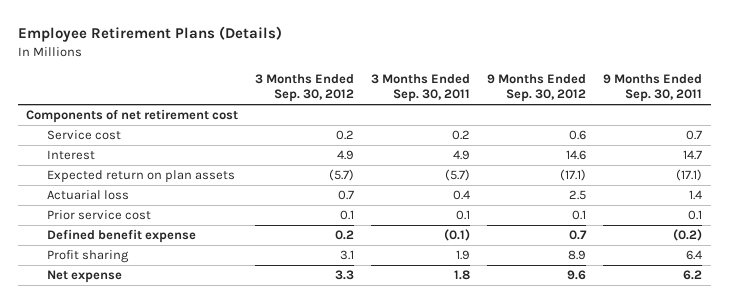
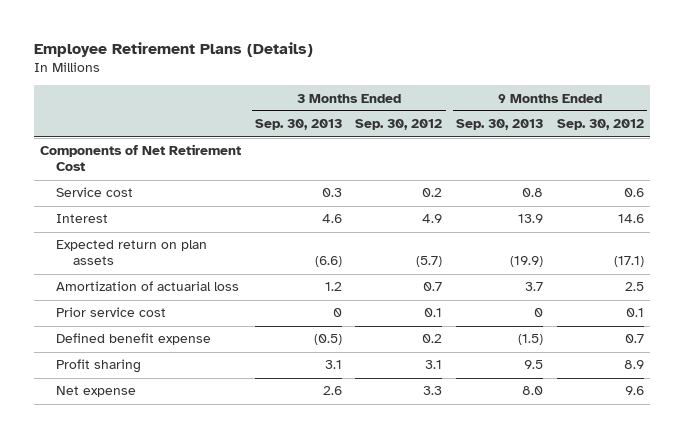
[371,74,471,103] 3 Months Ended Sep. 30, 2011 -> none
[603,74,703,103] 9 Months Ended Sep. 30, 2011 -> none
none -> [254,119,342,131] Sep. 30, 2013
none -> [456,119,544,131] Sep. 30, 2013
[26,109,239,124] Components of net retirement cost -> [40,144,242,172] Components of Net Retirement Cost
[46,190,129,201] Actuarial loss -> [56,281,240,292] Amortization of actuarial loss

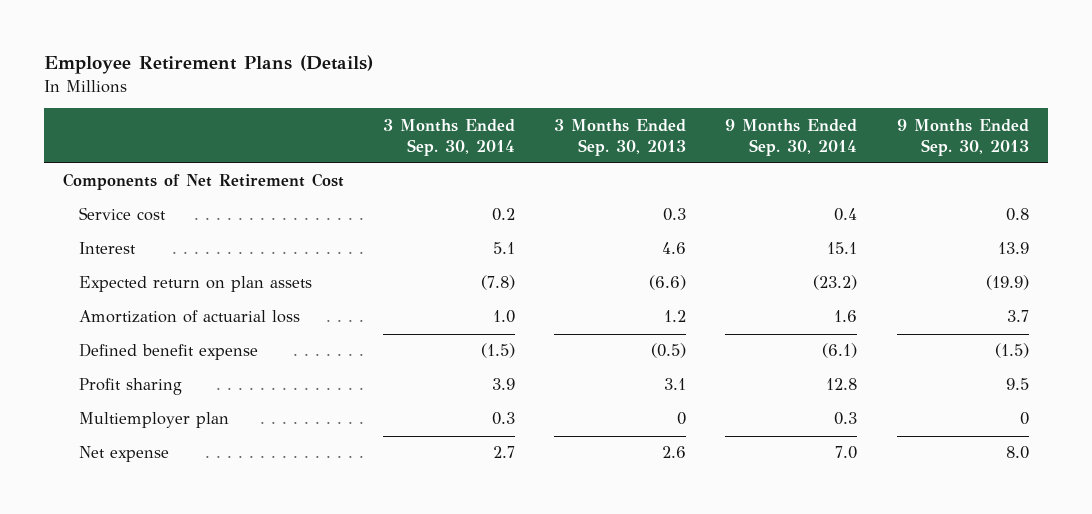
[355,119,443,131] Sep. 30, 2012 -> none
[556,119,644,131] Sep. 30, 2012 -> none
none -> [383,118,516,156] 3 Months Ended Sep. 30, 2014
none -> [725,118,858,156] 9 Months Ended Sep. 30, 2014
[56,307,167,318] Prior service cost -> none
none -> [78,412,229,429] Multiemployer plan

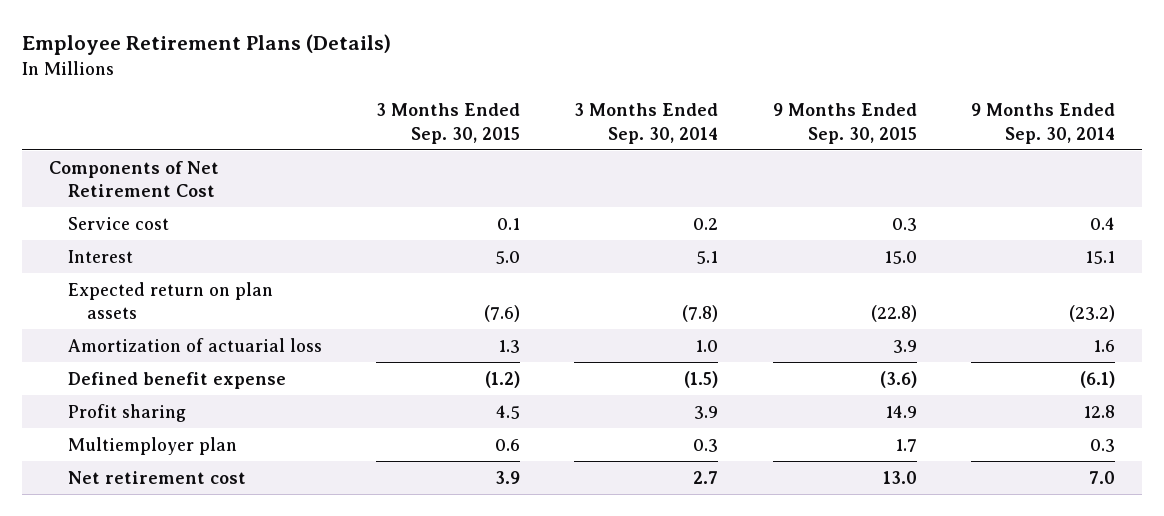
[554,118,687,156] 3 Months Ended Sep. 30, 2013 -> none
[896,118,1029,156] 9 Months Ended Sep. 30, 2013 -> none
none -> [376,102,521,144] 3 Months Ended Sep. 30, 2015
none -> [772,102,917,144] 9 Months Ended Sep. 30, 2015
[78,446,169,463] Net expense -> [68,470,247,484] Net retirement cost

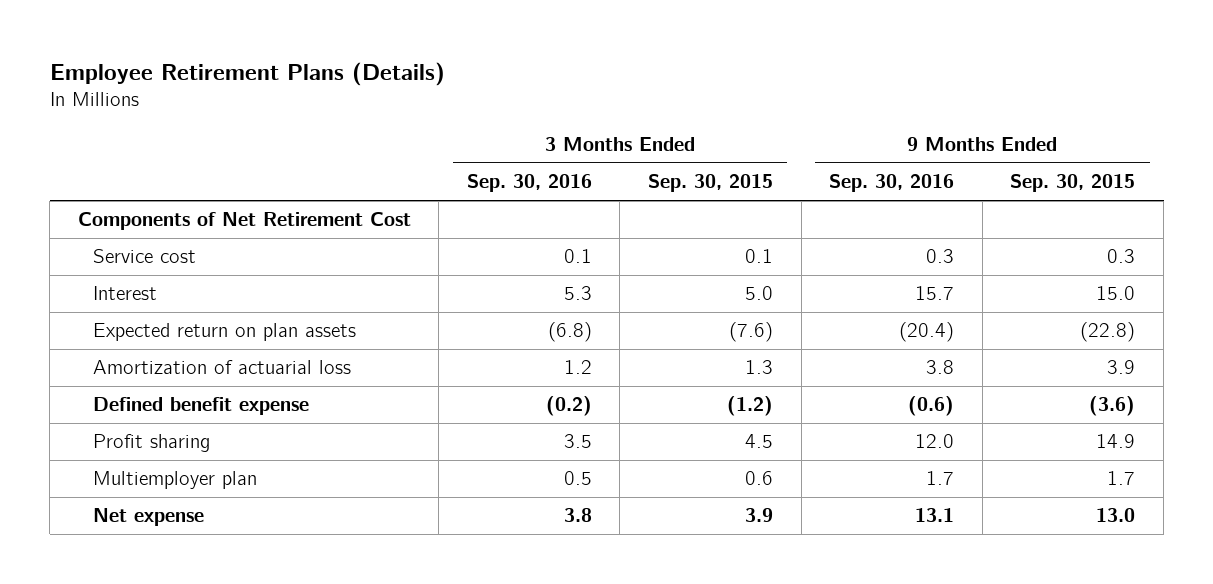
[574,102,719,144] 3 Months Ended Sep. 30, 2014 -> none
[970,102,1115,144] 9 Months Ended Sep. 30, 2014 -> none
none -> [466,174,592,193] Sep. 30, 2016
none -> [829,174,955,193] Sep. 30, 2016
[68,470,247,484] Net retirement cost -> [92,508,204,527] Net expense

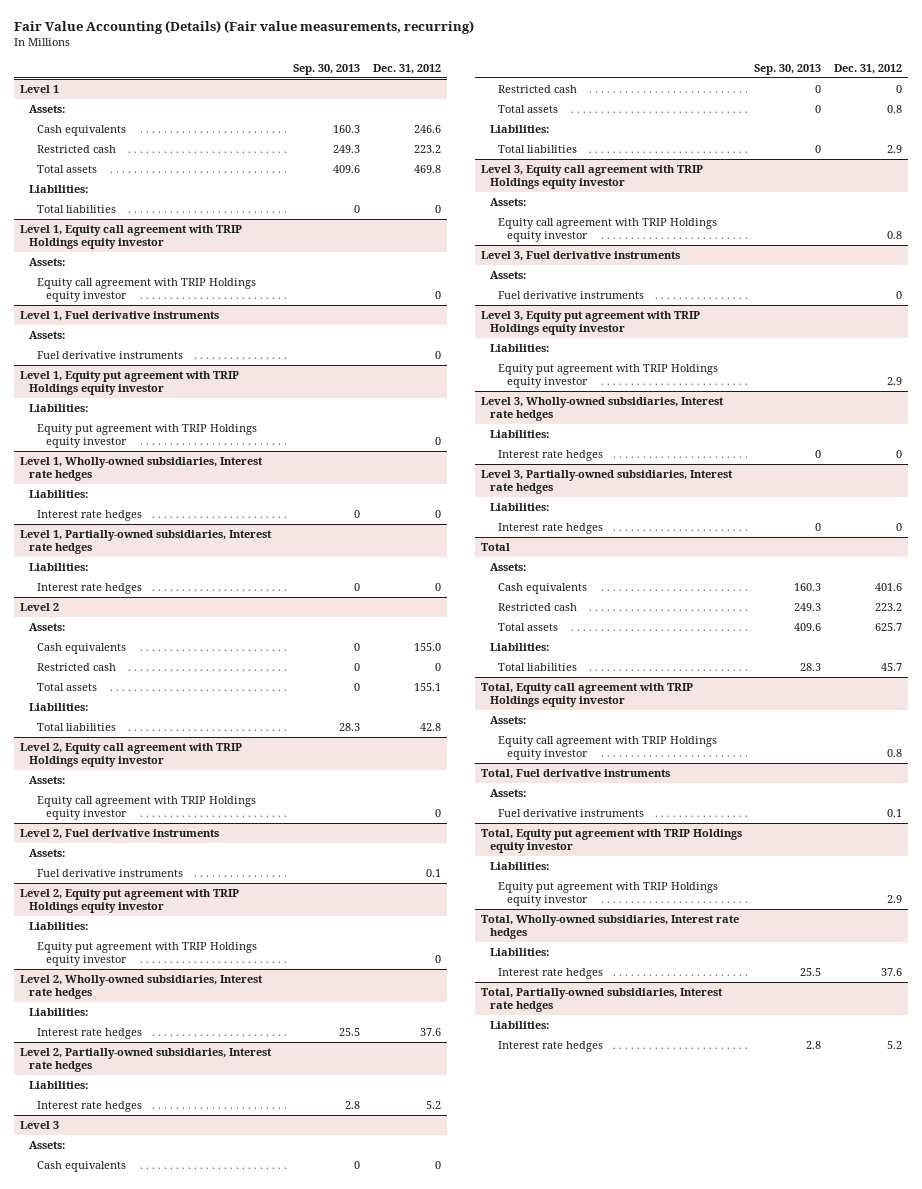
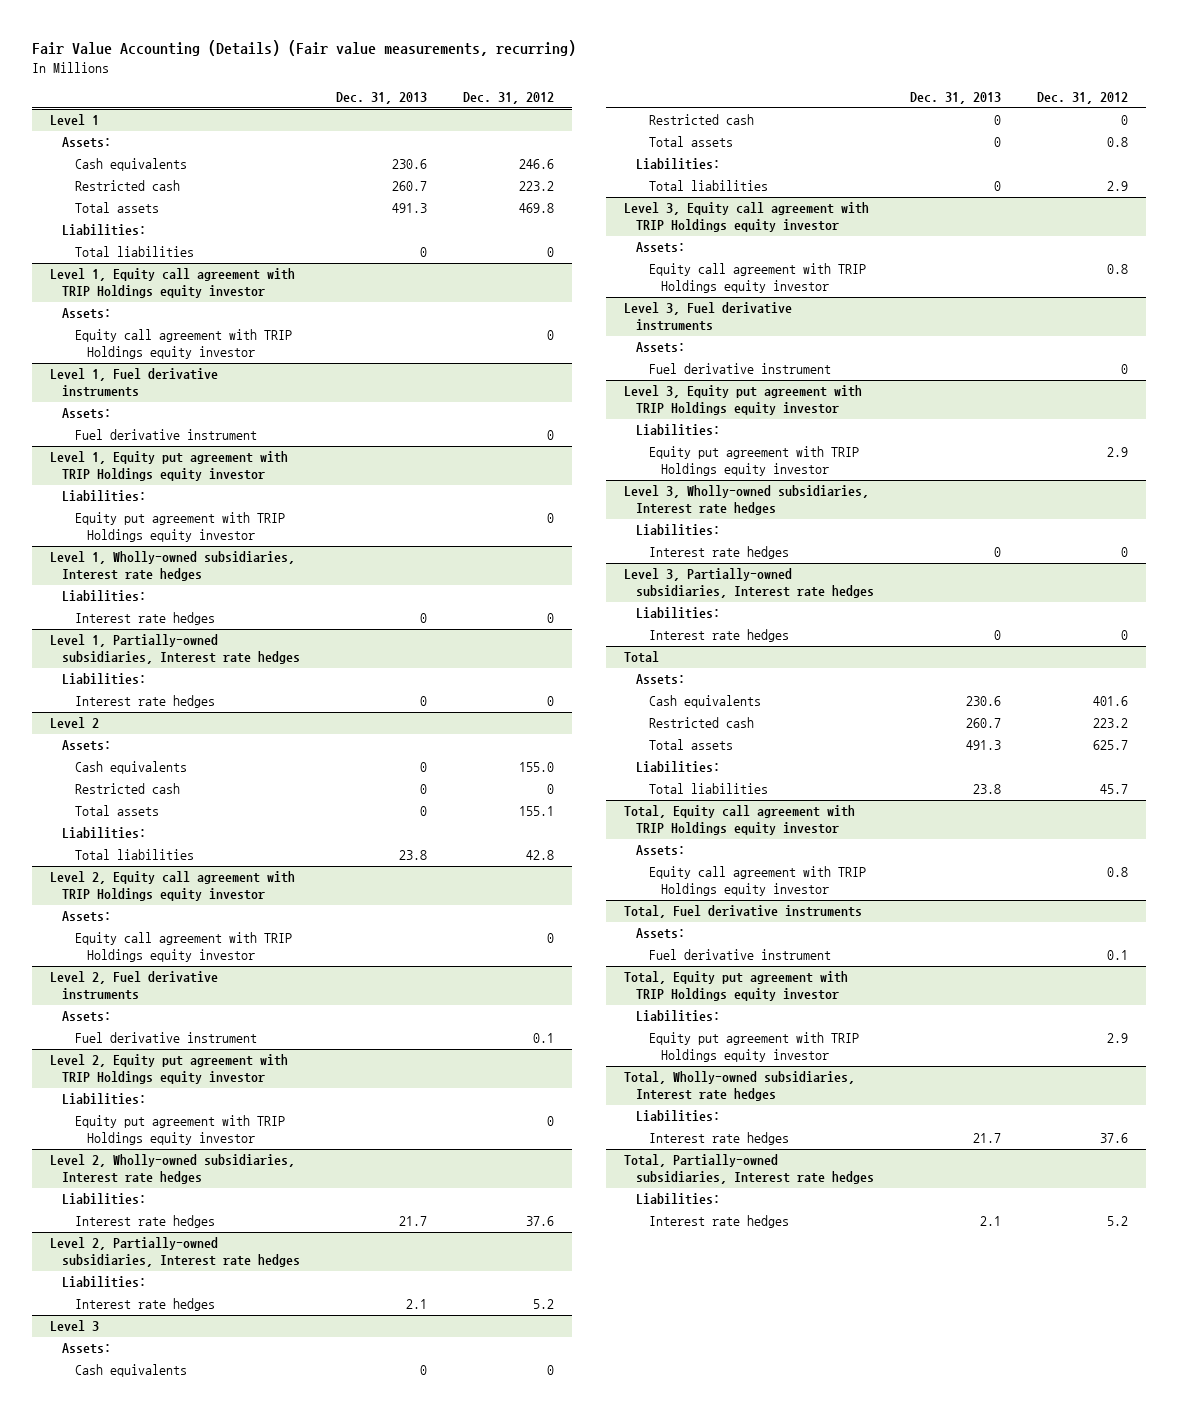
[293,63,361,75] Sep. 30, 2013 -> none
none -> [336,92,428,105] Dec. 31, 2013
[37,351,184,360] Fuel derivative instruments -> [74,429,257,441] Fuel derivative instrument
[37,869,184,878] Fuel derivative instruments -> [74,1032,257,1044] Fuel derivative instrument
[498,291,645,300] Fuel derivative instruments -> [648,363,831,375] Fuel derivative instrument
[498,809,645,818] Fuel derivative instruments -> [648,949,831,961] Fuel derivative instrument

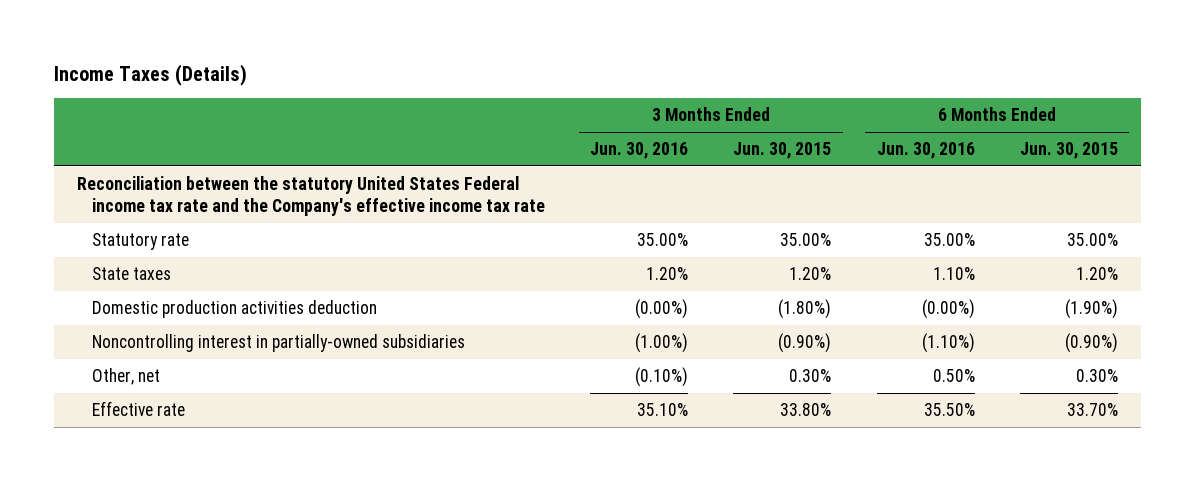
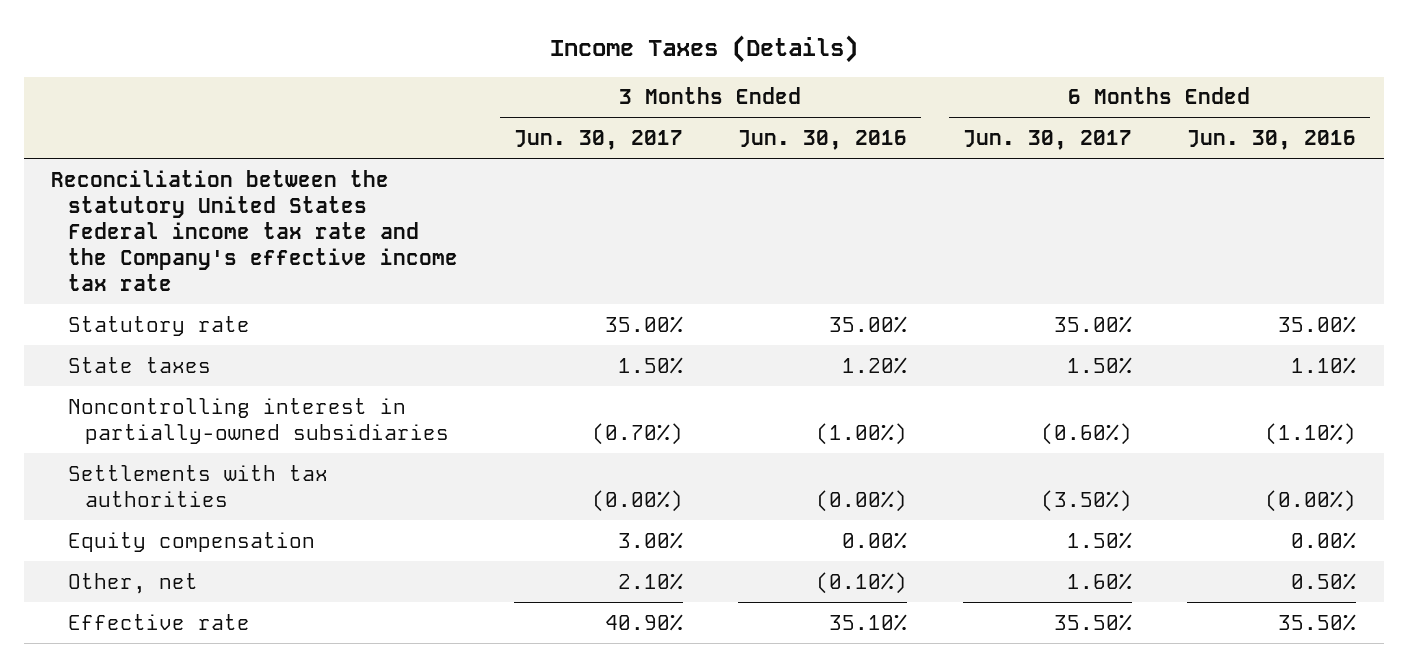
[733,142,832,160] Jun. 30, 2015 -> none
[1020,142,1119,160] Jun. 30, 2015 -> none
none -> [513,130,683,151] Jun. 30, 2017
none -> [962,130,1132,151] Jun. 30, 2017
[91,300,377,319] Domestic production activities deduction -> none
none -> [68,464,329,507] Settlements with tax authorities
none -> [68,531,316,552] Equity compensation

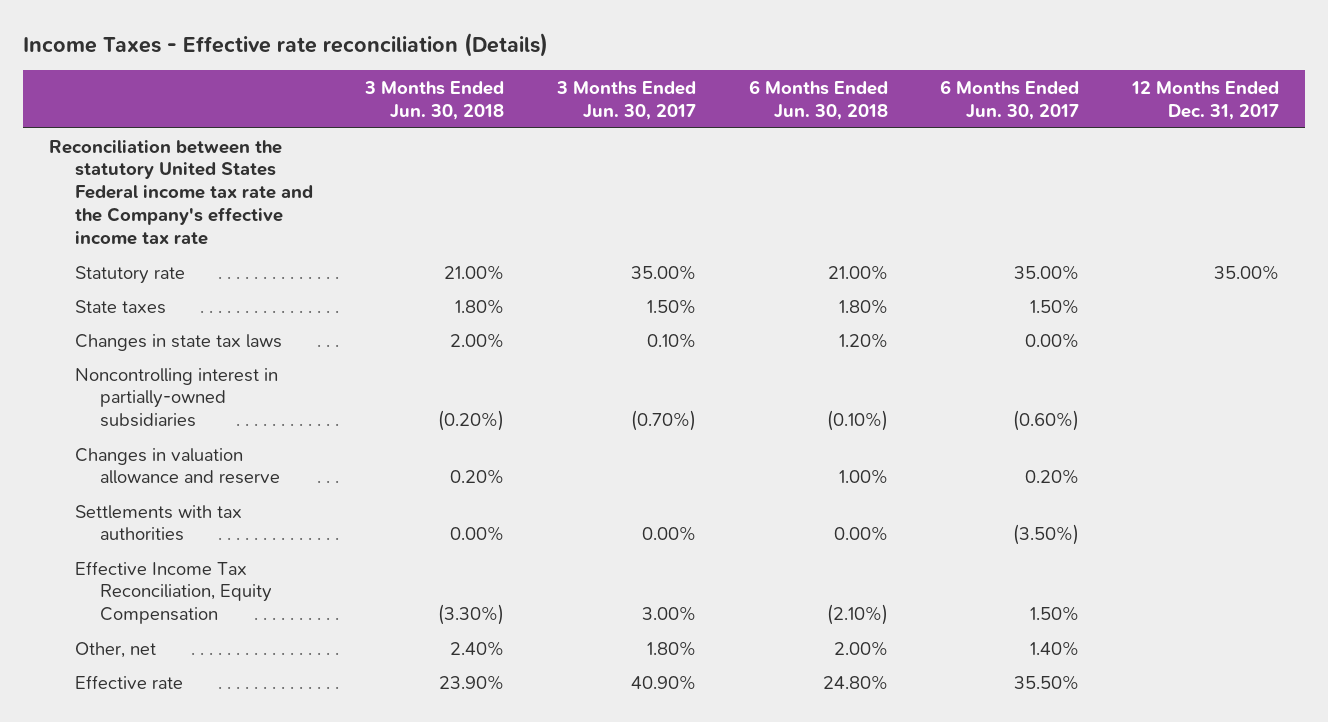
[549,35,858,64] Income Taxes (Details) -> [22,32,548,57] Income Taxes - Effective rate reconciliation (Details)
[738,130,908,151] Jun. 30, 2016 -> none
[1186,130,1356,151] Jun. 30, 2016 -> none
none -> [364,80,505,120] 3 Months Ended Jun. 30, 2018
none -> [748,79,888,120] 6 Months Ended Jun. 30, 2018
none -> [1131,80,1280,120] 12 Months Ended Dec. 31, 2017
none -> [74,333,282,351] Changes in state tax laws
none -> [74,447,281,485] Changes in valuation allowance and reserve
[591,489,683,512] (0.00%) -> [641,526,696,542] 0.00%
[68,531,316,552] Equity compensation -> [74,560,273,625] Effective Income Tax Reconciliation, Equity Compensation
[617,572,683,590] 2.10% -> [646,640,696,656] 1.80%
[1066,572,1132,590] 1.60% -> [1030,640,1080,656] 1.40%

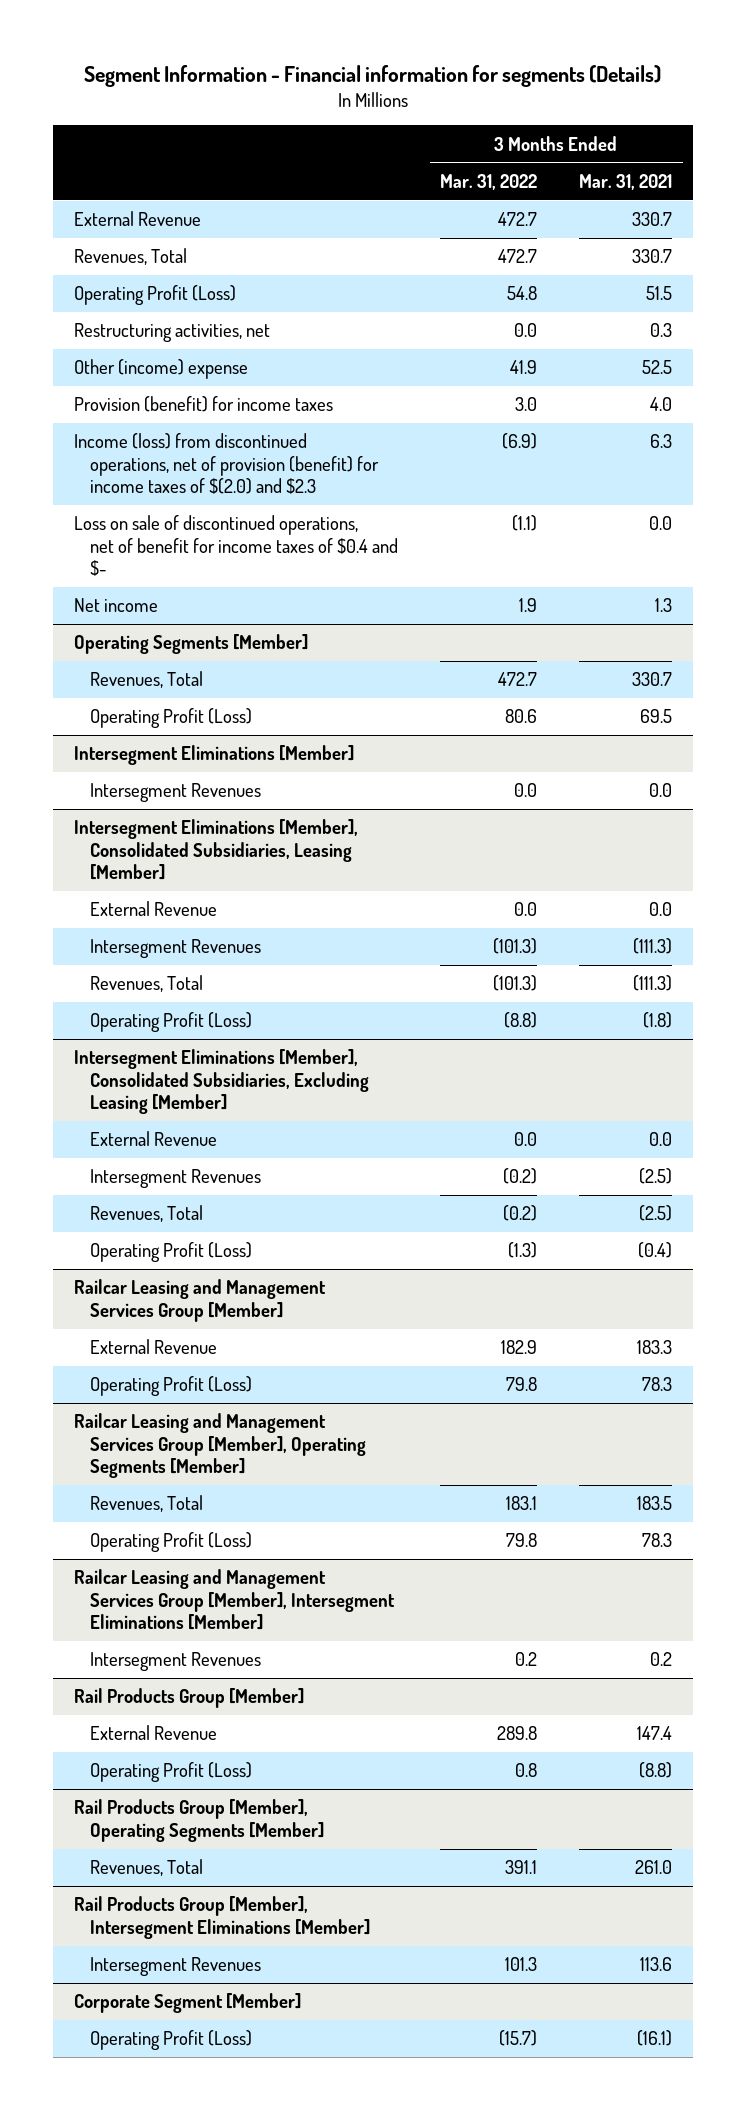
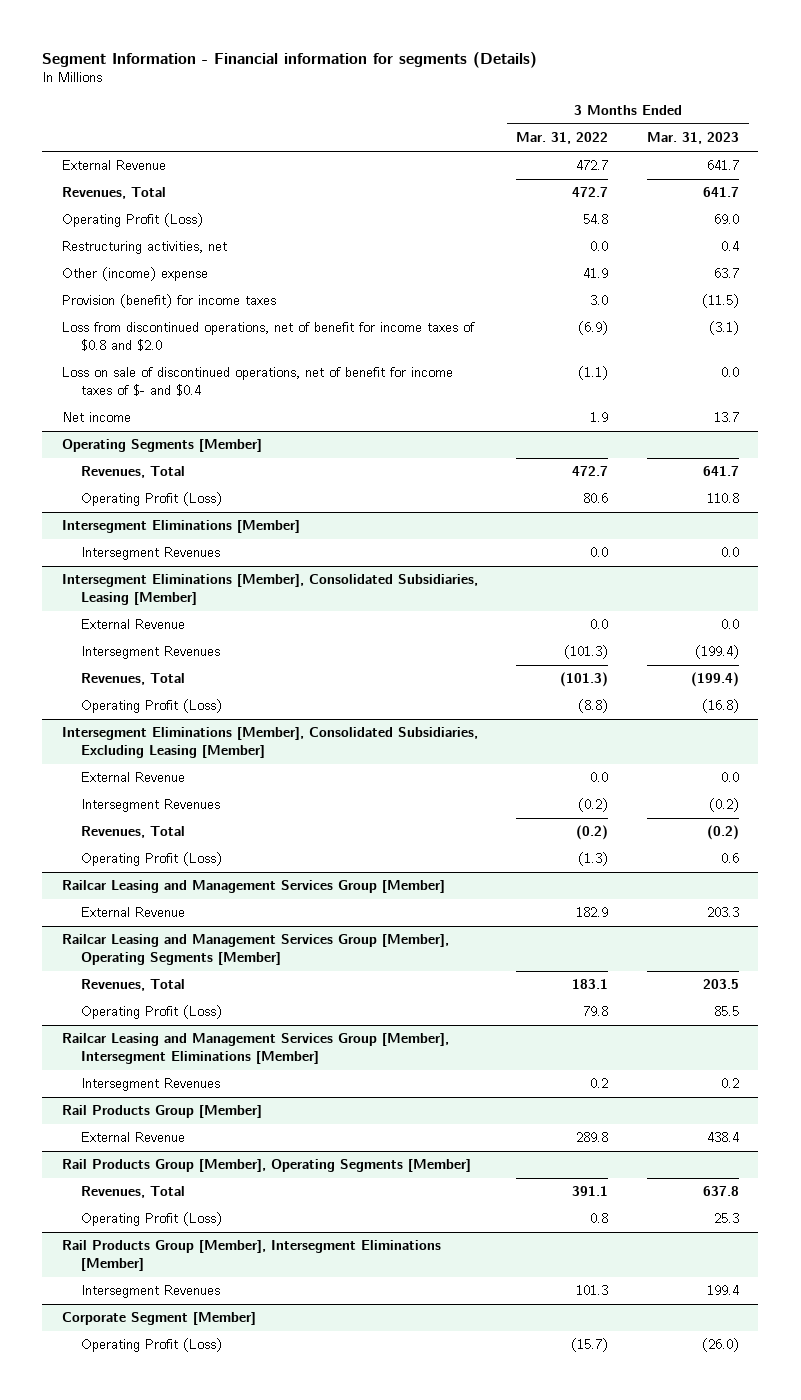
[579,173,673,190] Mar. 31, 2021 -> none
none -> [646,132,739,145] Mar. 31, 2023
[73,433,380,495] Income (loss) from discontinued operations, net of provision (benefit) for income taxes of $(2.0) and $2.3 -> [61,322,475,351] Loss from discontinued operations, net of benefit for income taxes of $0.8 and $2.0
[73,515,399,577] Loss on sale of discontinued operations, net of benefit for income taxes of $0.4 and $- -> [61,367,453,396] Loss on sale of discontinued operations, net of benefit for income taxes of $- and $0.4
[90,1376,253,1397] Operating Profit (Loss) -> none
[90,1762,253,1783] Operating Profit (Loss) -> none
none -> [81,1212,223,1227] Operating Profit (Loss)

